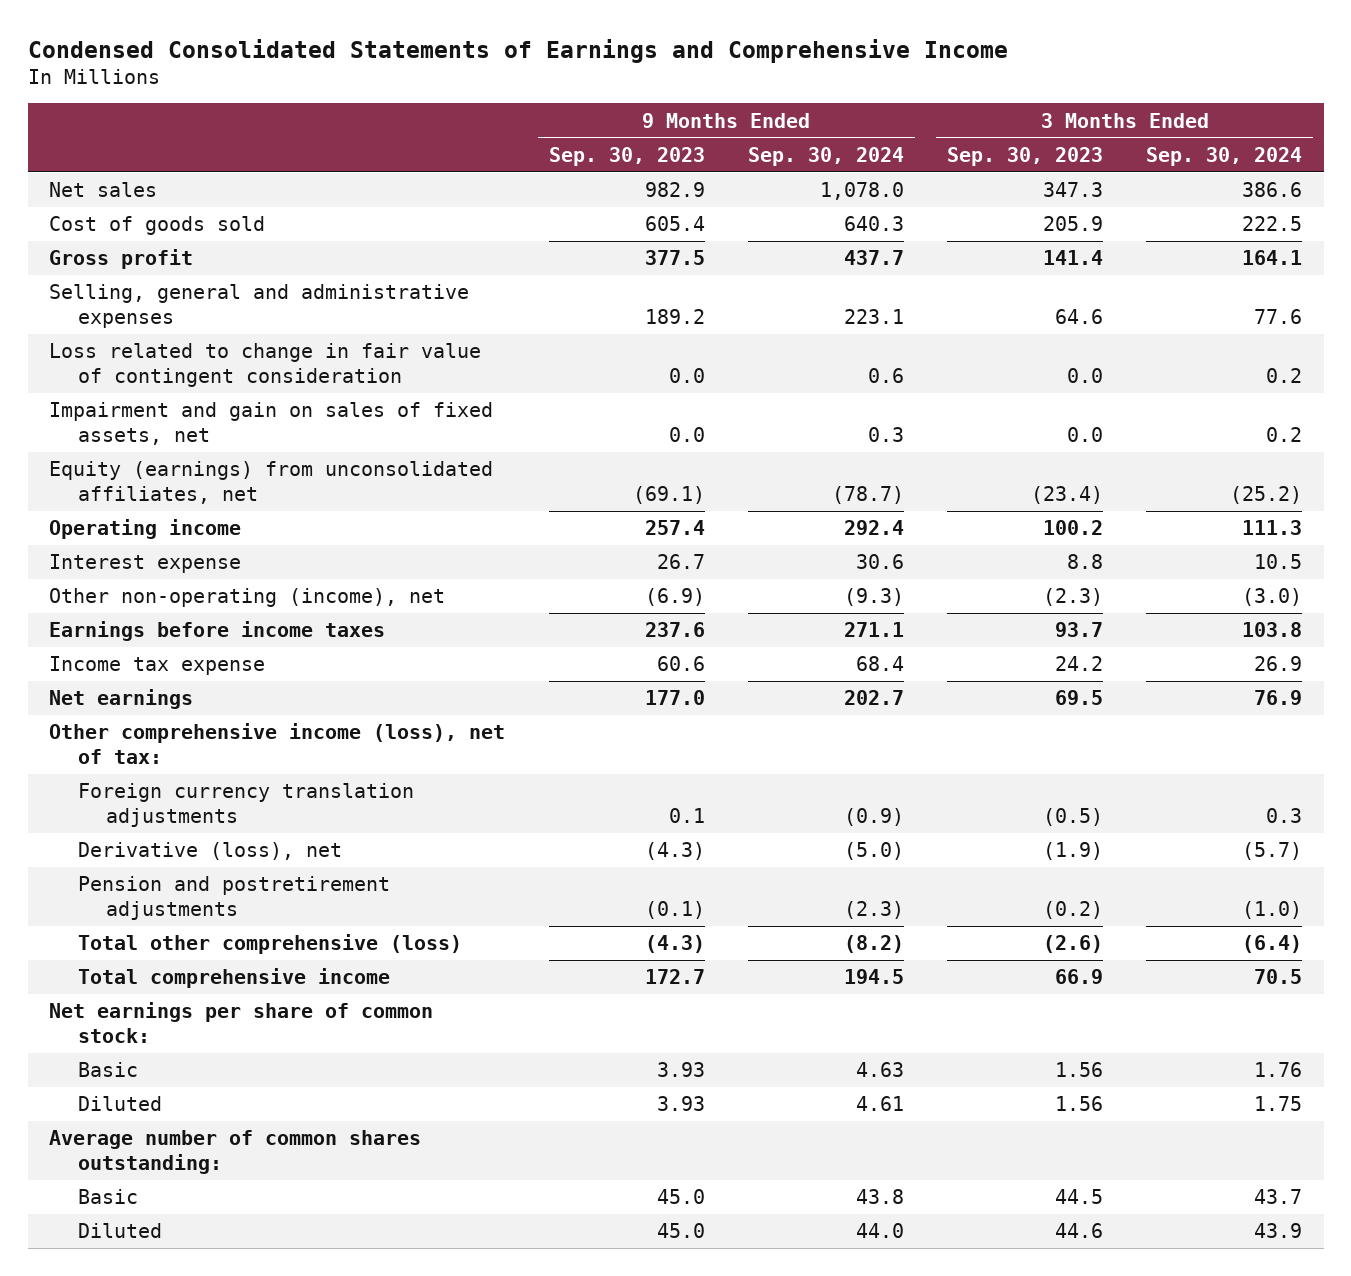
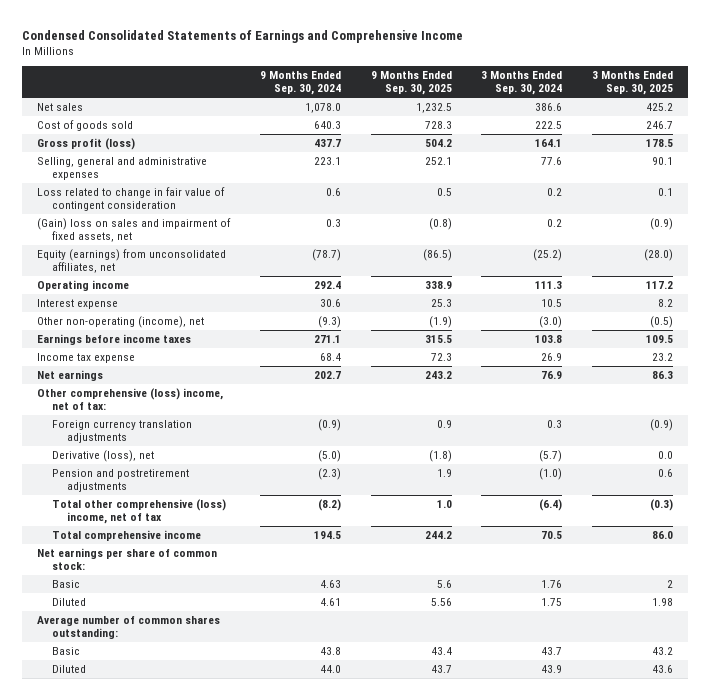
[548,146,705,166] Sep. 30, 2023 -> none
[946,146,1103,166] Sep. 30, 2023 -> none
none -> [370,71,452,96] 9 Months Ended Sep. 30, 2025
none -> [592,71,674,96] 3 Months Ended Sep. 30, 2025
[49,249,194,270] Gross profit -> [37,137,136,150] Gross profit (loss)
[49,402,494,445] Impairment and gain on sales of fixed assets, net -> [37,217,232,243] (Gain) loss on sales and impairment of fixed assets, net
[49,723,506,764] Other comprehensive income (loss), net of tax: -> [37,387,224,411] Other comprehensive (loss) income, net of tax:
[77,934,462,955] Total other comprehensive (loss) -> [52,498,227,525] Total other comprehensive (loss) income, net of tax

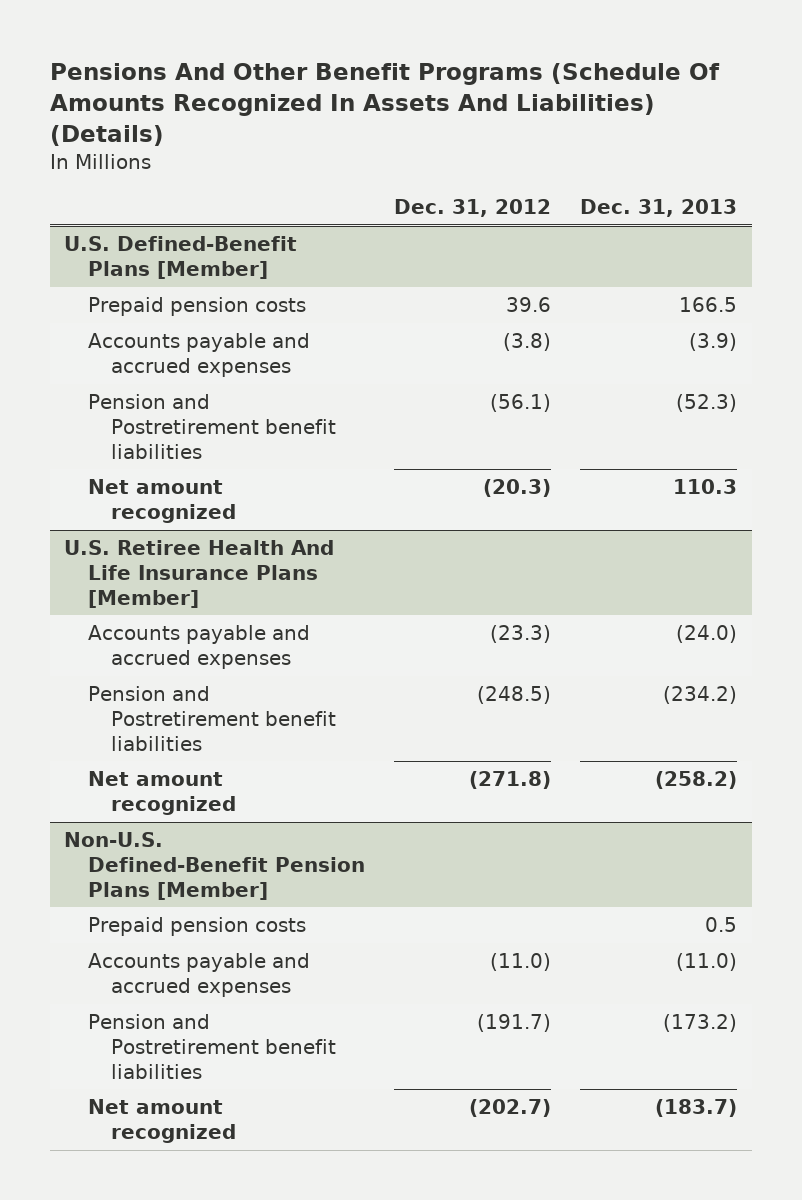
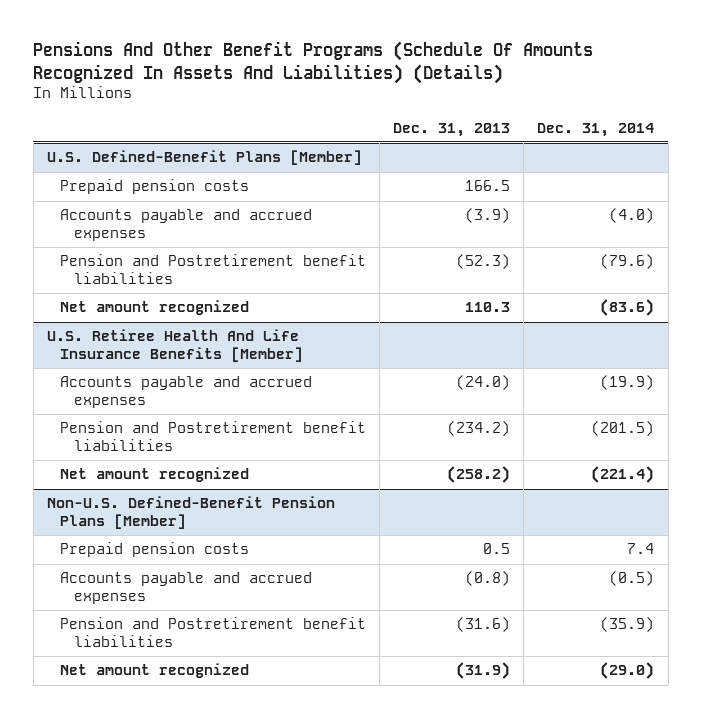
[394,199,552,218] Dec. 31, 2012 -> none
none -> [537,122,655,137] Dec. 31, 2014
[64,540,335,608] U.S. Retiree Health And Life Insurance Plans [Member] -> [46,329,304,363] U.S. Retiree Health And Life Insurance Benefits [Member]
[676,953,738,972] (11.0) -> [465,571,511,587] (0.8)
[663,1014,738,1033] (173.2) -> [456,617,511,633] (31.6)
[655,1099,738,1118] (183.7) -> [456,662,511,680] (31.9)

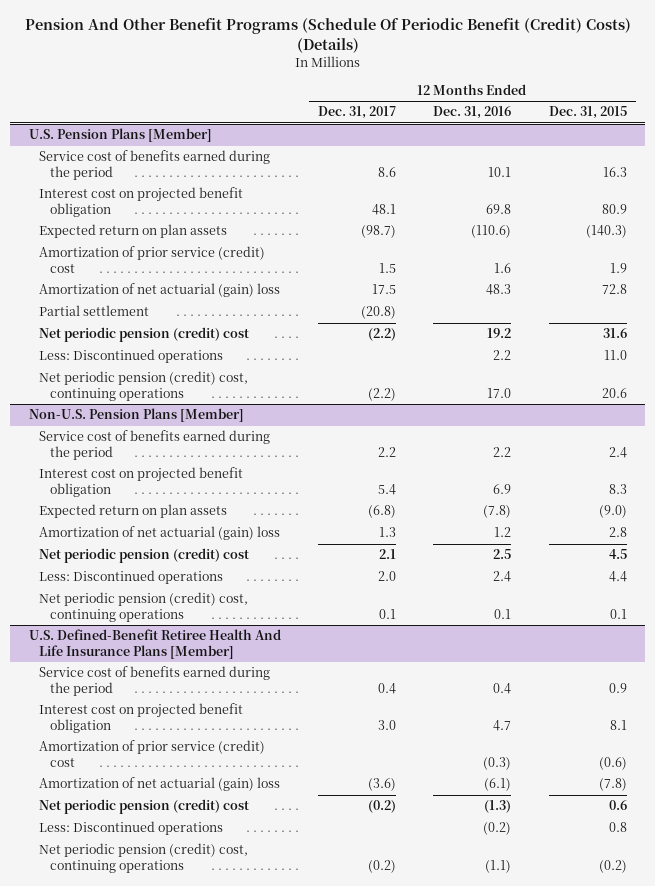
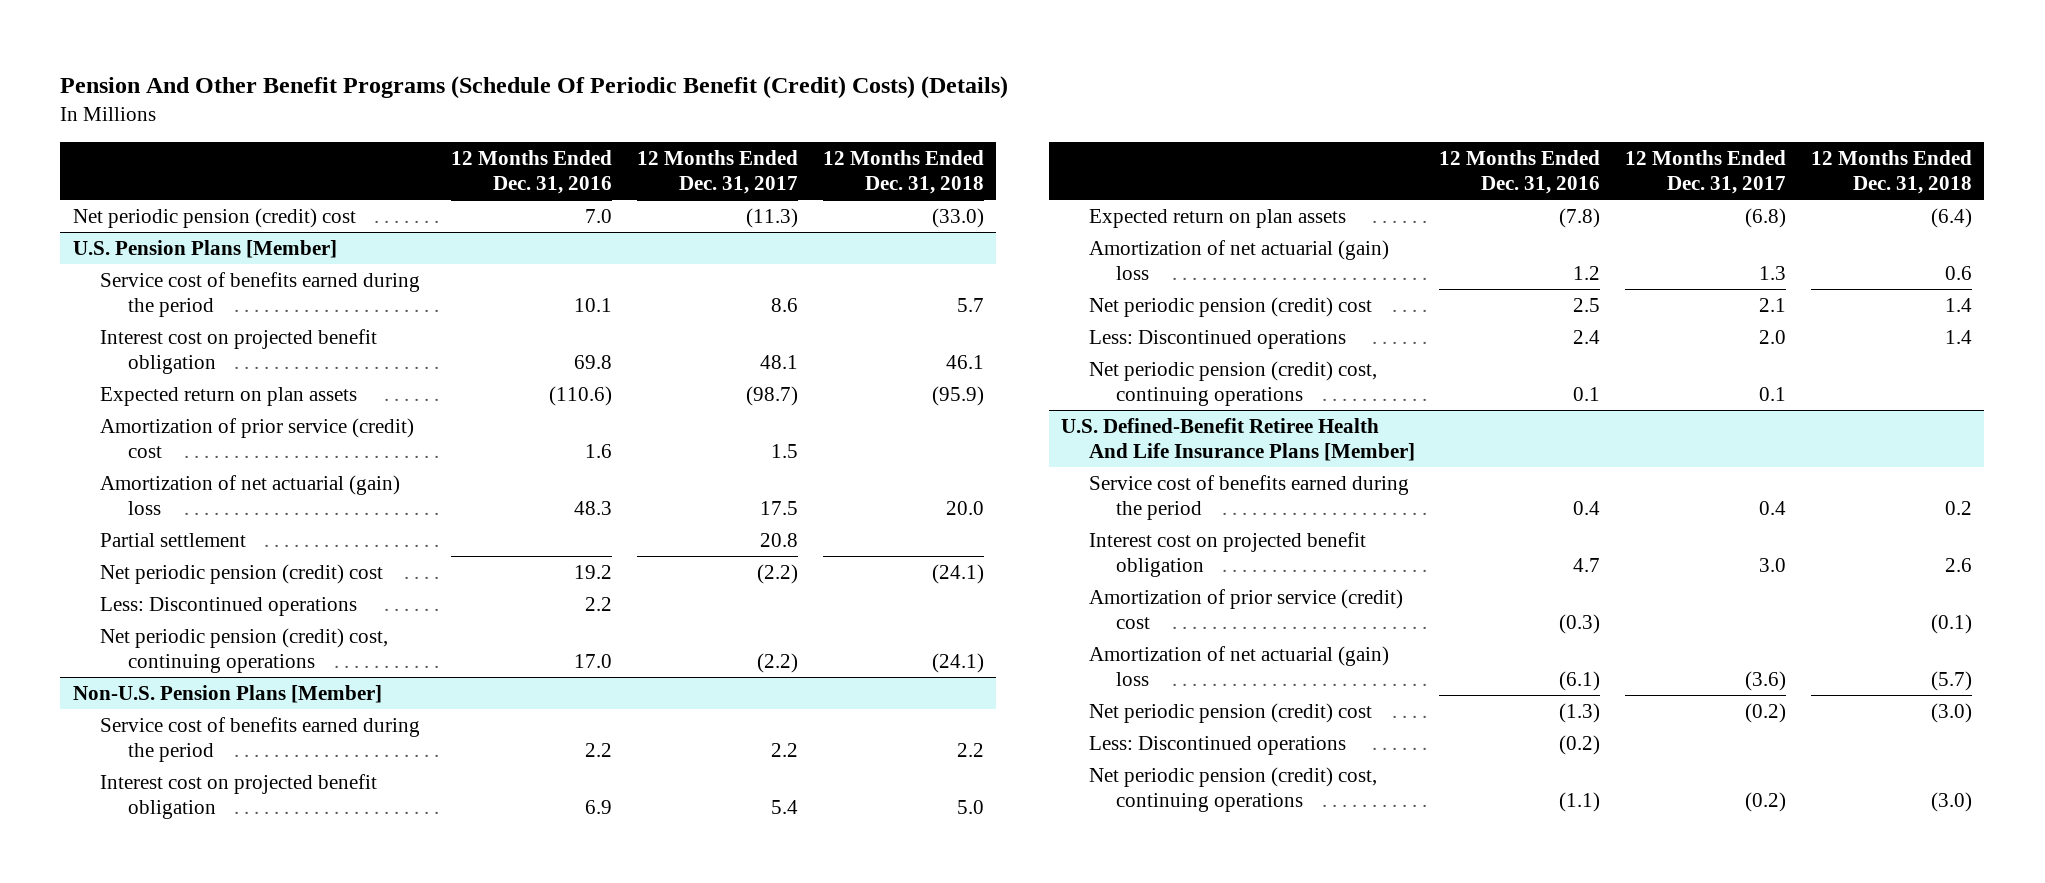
[548,106,627,120] Dec. 31, 2015 -> none
none -> [822,150,984,195] 12 Months Ended Dec. 31, 2018
none -> [72,208,356,229] Net periodic pension (credit) cost
[361,306,397,320] (20.8) -> [759,533,798,548] 20.8

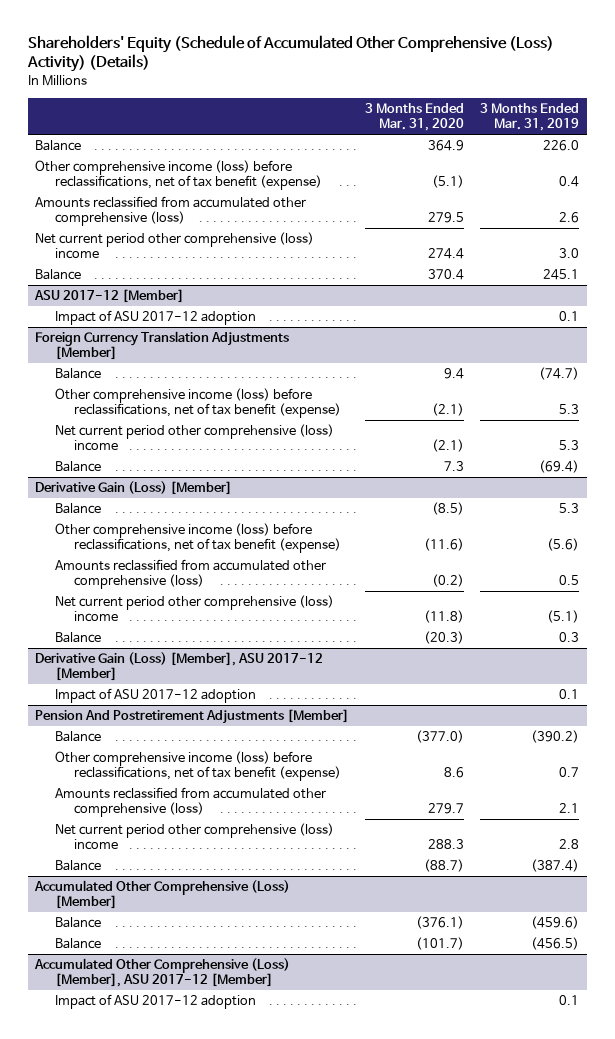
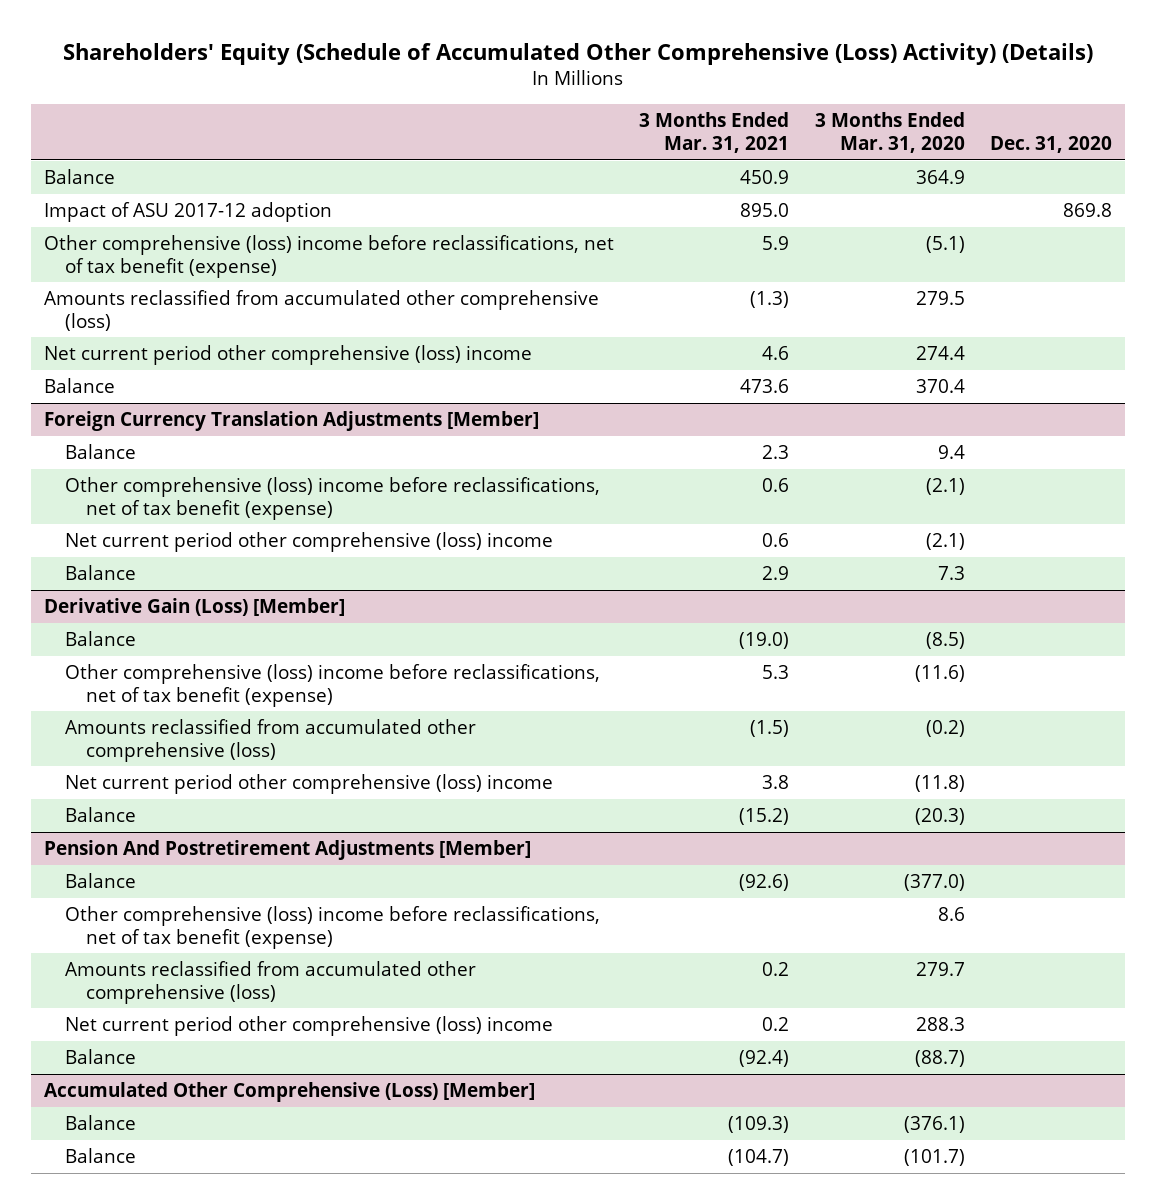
[480,102,580,132] 3 Months Ended Mar. 31, 2019 -> none
none -> [639,112,790,153] 3 Months Ended Mar. 31, 2021
none -> [990,135,1113,153] Dec. 31, 2020
none -> [43,202,332,223] Impact of ASU 2017-12 adoption
[35,160,322,191] Other comprehensive income (loss) before reclassifications, net of tax benefit (expense) -> [43,235,614,278] Other comprehensive (loss) income before reclassifications, net of tax benefit (expense)
[34,289,185,304] ASU 2017-12 [Member] -> none
[54,310,256,326] Impact of ASU 2017-12 adoption -> none
[54,388,342,419] Other comprehensive income (loss) before reclassifications, net of tax benefit (expense) -> [64,477,600,520] Other comprehensive (loss) income before reclassifications, net of tax benefit (expense)
[54,523,342,554] Other comprehensive income (loss) before reclassifications, net of tax benefit (expense) -> [64,664,600,707] Other comprehensive (loss) income before reclassifications, net of tax benefit (expense)
[35,652,324,682] Derivative Gain (Loss) [Member], ASU 2017-12 [Member] -> none
[54,688,256,704] Impact of ASU 2017-12 adoption -> none
[54,751,342,782] Other comprehensive income (loss) before reclassifications, net of tax benefit (expense) -> [64,906,600,949] Other comprehensive (loss) income before reclassifications, net of tax benefit (expense)
[34,958,291,988] Accumulated Other Comprehensive (Loss) [Member], ASU 2017-12 [Member] -> none
[54,994,256,1010] Impact of ASU 2017-12 adoption -> none

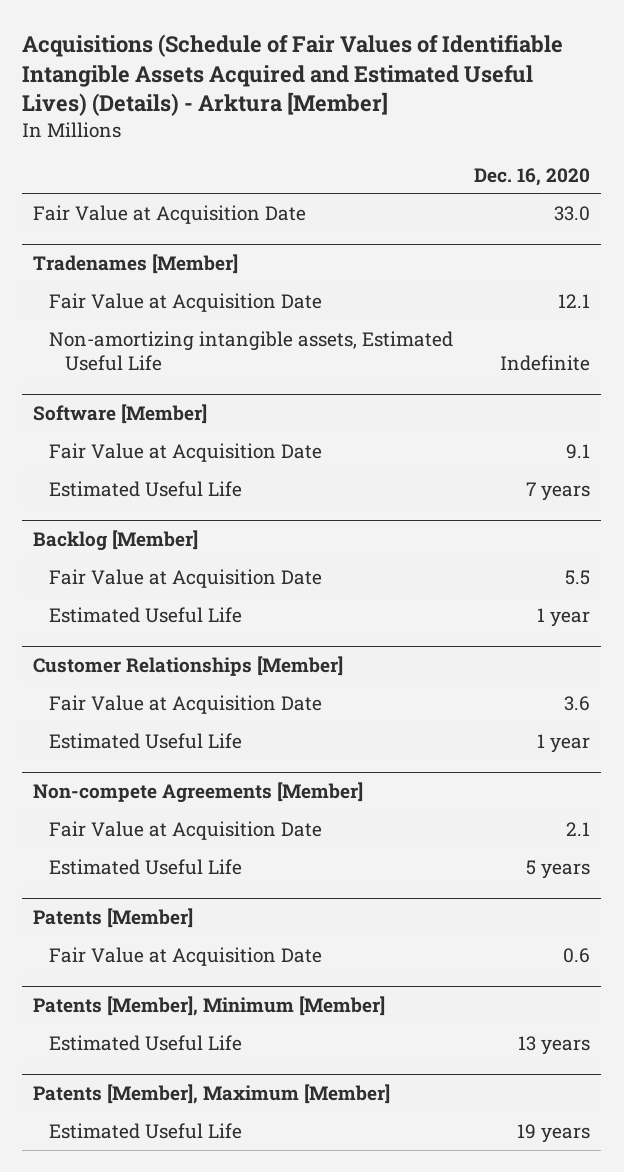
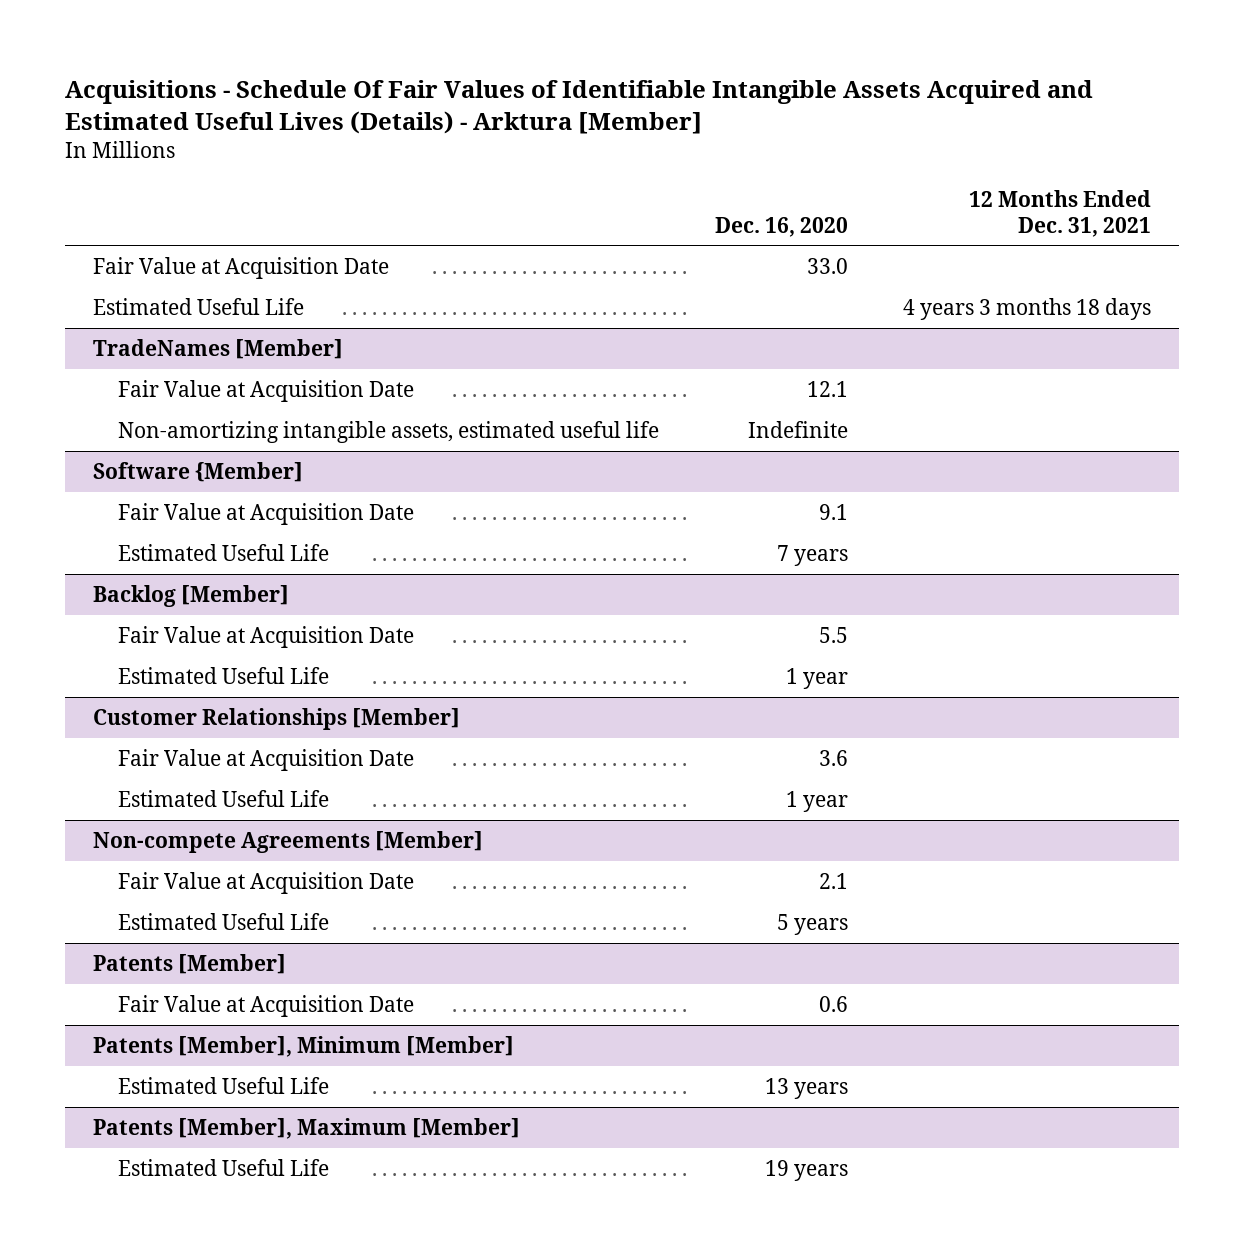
[22,33,564,117] Acquisitions (Schedule of Fair Values of Identifiable Intangible Assets Acquired and Estimated Useful Lives) (Details) - Arktura [Member] -> [65,79,1094,135] Acquisitions - Schedule Of Fair Values of Identifiable Intangible Assets Acquired and Estimated Useful Lives (Details) - Arktura [Member]
none -> [969,189,1152,237] 12 Months Ended Dec. 31, 2021
none -> [93,297,305,315] Estimated Useful Life
[33,253,239,274] Tradenames [Member] -> [93,338,344,359] TradeNames [Member]
[48,330,453,372] Non-amortizing intangible assets, Estimated Useful Life -> [117,420,659,443] Non-amortizing intangible assets, estimated useful life
[33,403,208,424] Software [Member] -> [93,461,304,482] Software {Member]

